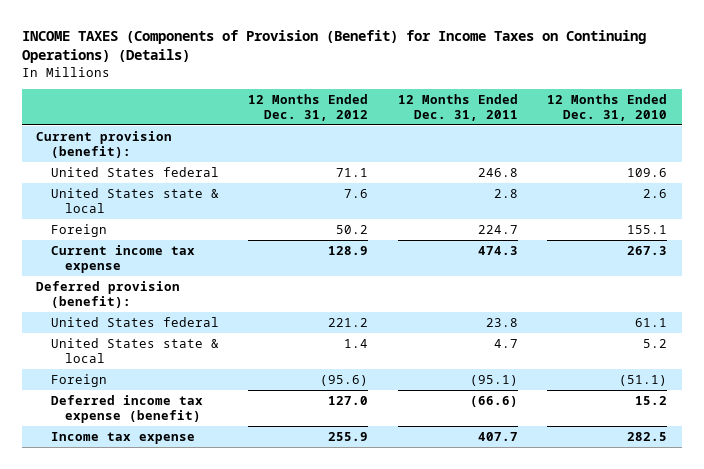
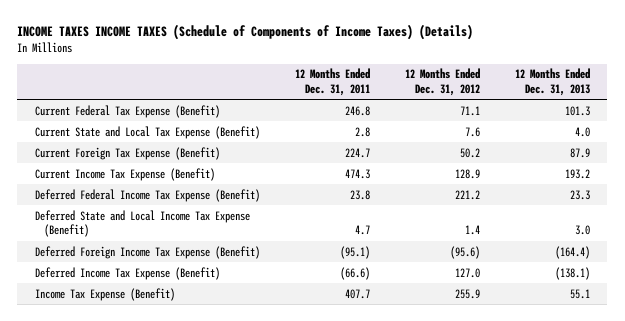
[21,29,646,63] INCOME TAXES (Components of Provision (Benefit) for Income Taxes on Continuing Operations) (Details) -> [17,23,474,40] INCOME TAXES INCOME TAXES (Schedule of Components of Income Taxes) (Details)
[547,94,668,121] 12 Months Ended Dec. 31, 2010 -> none
none -> [514,68,590,96] 12 Months Ended Dec. 31, 2013
[36,131,173,158] Current provision (benefit): -> none
[36,281,181,308] Deferred provision (benefit): -> none
[50,167,219,178] United States federal -> [34,104,220,118] Current Federal Tax Expense (Benefit)
[50,188,219,213] United States state & local -> [34,125,260,139] Current State and Local Tax Expense (Benefit)
[50,224,107,238] Foreign -> [34,146,220,160] Current Foreign Tax Expense (Benefit)
[50,245,195,273] Current income tax expense -> [34,167,215,181] Current Income Tax Expense (Benefit)
[50,317,219,328] United States federal -> [34,188,260,202] Deferred Federal Income Tax Expense (Benefit)
[50,338,219,363] United States state & local -> [34,209,250,238] Deferred State and Local Income Tax Expense (Benefit)
[50,374,107,388] Foreign -> [34,245,260,259] Deferred Foreign Income Tax Expense (Benefit)
[50,395,203,423] Deferred income tax expense (benefit) -> [34,266,220,280] Deferred Income Tax Expense (Benefit)
[50,432,195,445] Income tax expense -> [34,287,175,301] Income Tax Expense (Benefit)

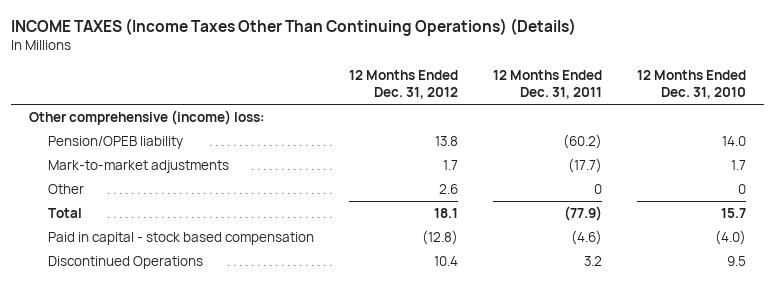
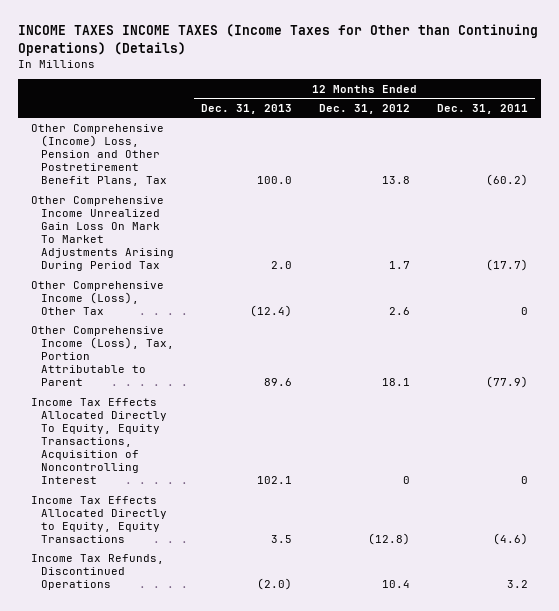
[11,18,577,37] INCOME TAXES (Income Taxes Other Than Continuing Operations) (Details) -> [17,24,538,56] INCOME TAXES INCOME TAXES (Income Taxes for Other than Continuing Operations) (Details)
[637,70,747,100] 12 Months Ended Dec. 31, 2010 -> none
none -> [201,103,293,114] Dec. 31, 2013
[28,109,265,125] Other comprehensive (income) loss: -> none
[48,135,184,149] Pension/OPEB liability -> [31,123,168,187] Other Comprehensive (Income) Loss, Pension and Other Postretirement Benefit Plans, Tax
[48,159,230,173] Mark-to-market adjustments -> [31,195,175,272] Other Comprehensive Income Unrealized Gain Loss On Mark To Market Adjustments Arising During Period Tax
[48,183,85,194] Other -> [31,280,165,315] Other Comprehensive Income (Loss), Other Tax
[48,207,83,218] Total -> [31,325,175,387] Other Comprehensive Income (Loss), Tax, Portion Attributable to Parent
none -> [31,397,168,485] Income Tax Effects Allocated Directly To Equity, Equity Transactions, Acquisition of Noncontrolling Interest
[48,231,315,245] Paid in capital - stock based compensation -> [31,495,168,543] Income Tax Effects Allocated Directly to Equity, Equity Transactions
[48,255,204,269] Discontinued Operations -> [31,553,165,590] Income Tax Refunds, Discontinued Operations

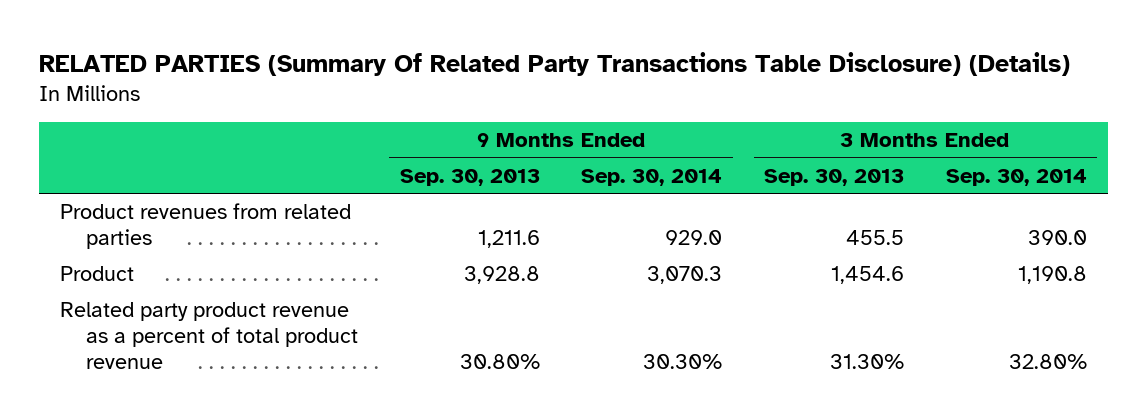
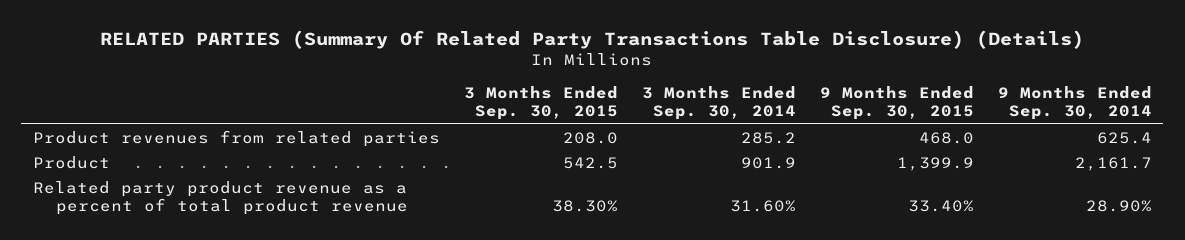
[399,168,540,186] Sep. 30, 2013 -> none
[764,168,905,186] Sep. 30, 2013 -> none
none -> [464,85,619,121] 3 Months Ended Sep. 30, 2015
none -> [819,85,974,121] 9 Months Ended Sep. 30, 2015
[665,230,723,246] 929.0 -> [1096,131,1152,144] 625.4
[1027,230,1087,246] 390.0 -> [740,131,796,144] 285.2
[647,266,723,285] 3,070.3 -> [1074,156,1152,171] 2,161.7
[1017,266,1087,285] 1,190.8 -> [740,156,796,169] 901.9
[643,354,723,370] 30.30% -> [1085,200,1152,213] 28.90%
[1008,354,1087,370] 32.80% -> [729,200,796,213] 31.60%

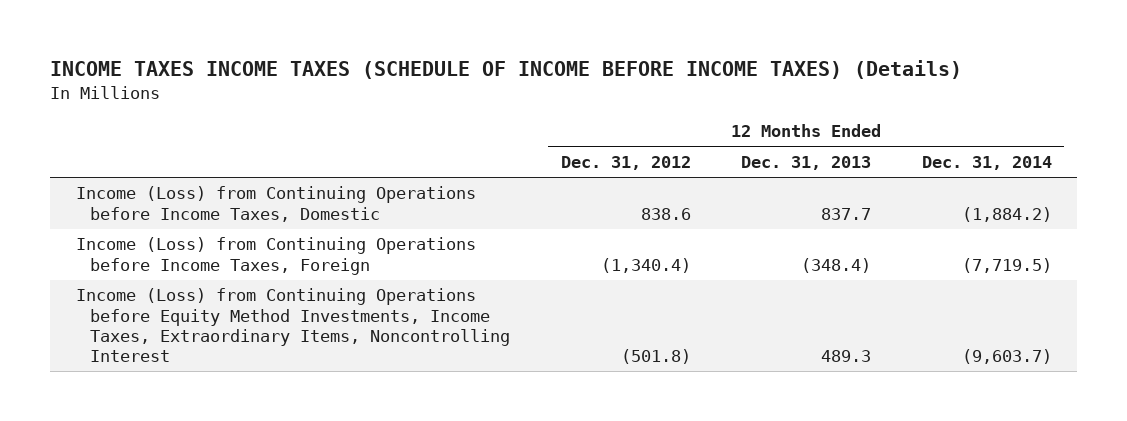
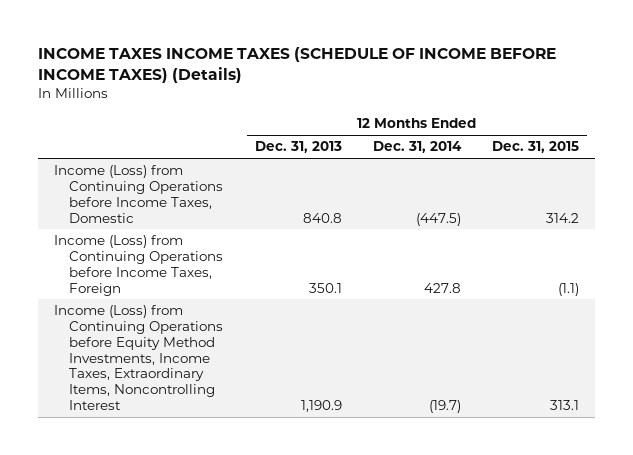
[560,156,691,171] Dec. 31, 2012 -> none
none -> [492,141,580,154] Dec. 31, 2015
[821,207,872,220] 837.7 -> [302,212,342,223] 840.8
[961,206,1052,222] (1,884.2) -> [415,212,461,226] (447.5)
[801,257,872,273] (348.4) -> [308,282,342,293] 350.1
[961,257,1052,273] (7,719.5) -> [423,282,461,293] 427.8
[821,350,872,363] 489.3 -> [300,399,342,412] 1,190.9
[961,349,1052,365] (9,603.7) -> [428,399,461,413] (19.7)

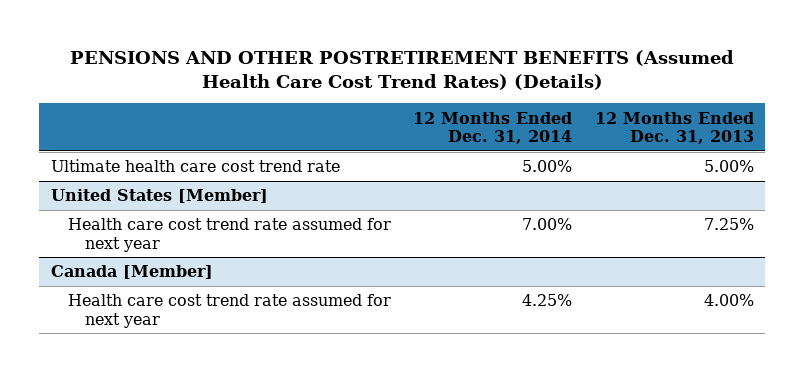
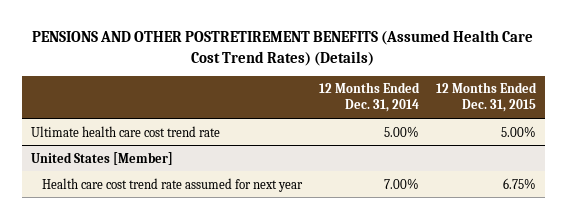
[594,111,754,144] 12 Months Ended Dec. 31, 2013 -> none
none -> [436,82,538,113] 12 Months Ended Dec. 31, 2015
[50,265,213,280] Canada [Member] -> none
[67,294,391,328] Health care cost trend rate assumed for next year -> none

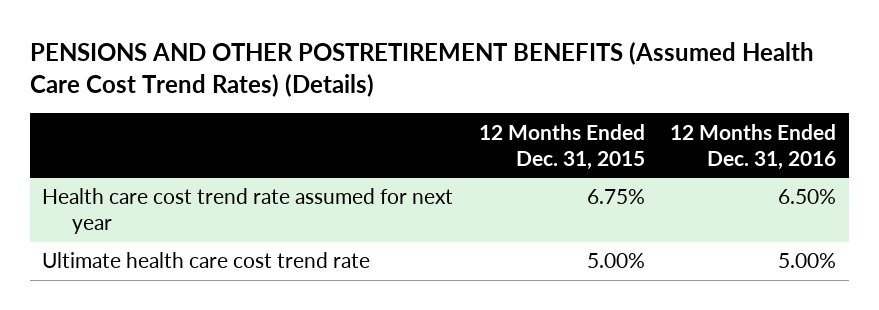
[319,82,421,113] 12 Months Ended Dec. 31, 2014 -> none
none -> [670,123,837,170] 12 Months Ended Dec. 31, 2016
[30,151,173,165] United States [Member] -> none
[30,125,220,137] Ultimate health care cost trend rate -> [42,252,371,269] Ultimate health care cost trend rate

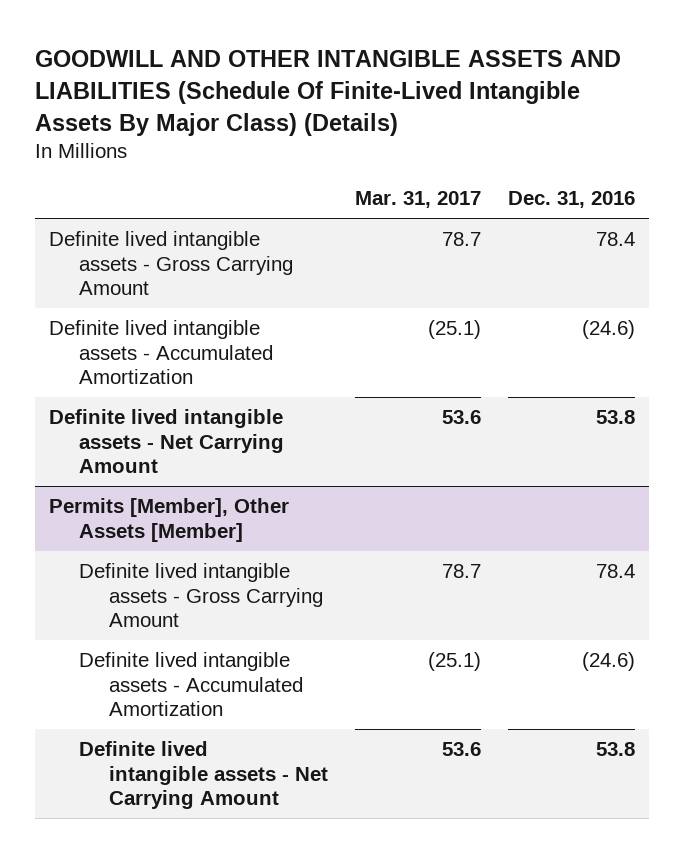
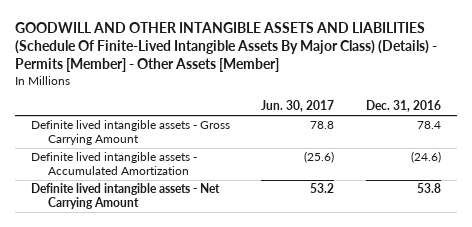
[35,50,622,136] GOODWILL AND OTHER INTANGIBLE ASSETS AND LIABILITIES (Schedule Of Finite-Lived Intangible Assets By Major Class) (Details) -> [14,22,437,73] GOODWILL AND OTHER INTANGIBLE ASSETS AND LIABILITIES (Schedule Of Finite-Lived Intangible Assets By Major Class) (Details) - Permits [Member] - Other Assets [Member]
[355,191,482,209] Mar. 31, 2017 -> none
none -> [261,100,335,113] Jun. 30, 2017
[49,497,290,542] Permits [Member], Other Assets [Member] -> none
[78,562,323,628] Definite lived intangible assets - Gross Carrying Amount -> none
[78,651,303,717] Definite lived intangible assets - Accumulated Amortization -> none
[78,740,328,810] Definite lived intangible assets - Net Carrying Amount -> none

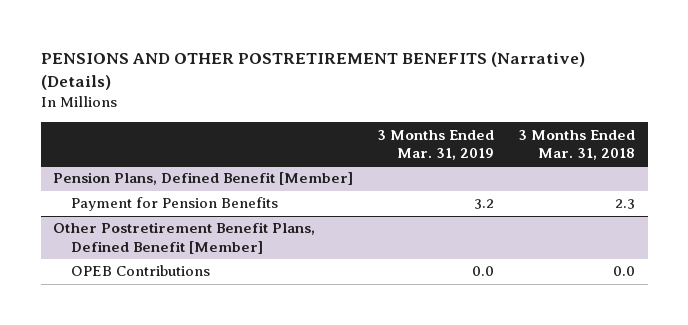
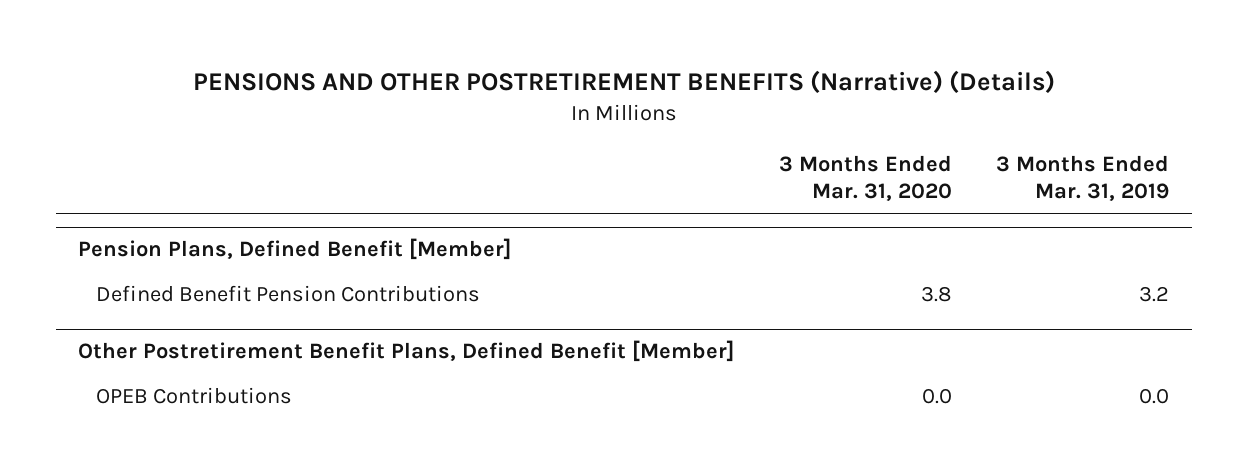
[518,129,636,160] 3 Months Ended Mar. 31, 2018 -> none
none -> [778,154,952,201] 3 Months Ended Mar. 31, 2020
[71,197,279,212] Payment for Pension Benefits -> [95,284,480,302] Defined Benefit Pension Contributions

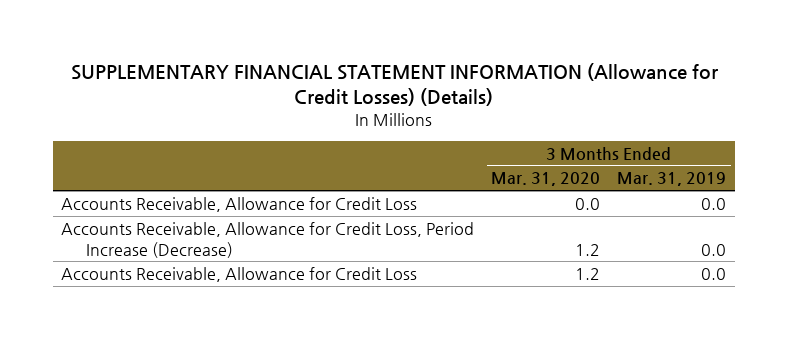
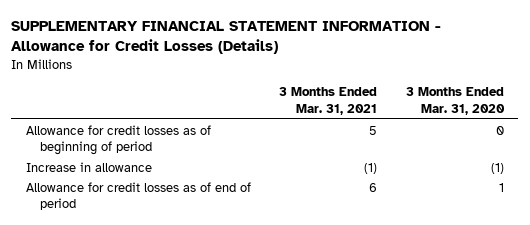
[70,62,718,106] SUPPLEMENTARY FINANCIAL STATEMENT INFORMATION (Allowance for Credit Losses) (Details) -> [11,21,442,55] SUPPLEMENTARY FINANCIAL STATEMENT INFORMATION - Allowance for Credit Losses (Details)
[617,172,727,187] Mar. 31, 2019 -> none
none -> [279,87,378,116] 3 Months Ended Mar. 31, 2021
[61,196,418,212] Accounts Receivable, Allowance for Credit Loss -> [25,124,211,156] Allowance for credit losses as of beginning of period
[575,197,601,210] 0.0 -> [496,125,505,135] 0
[61,221,475,258] Accounts Receivable, Allowance for Credit Loss, Period Increase (Decrease) -> [25,161,152,172] Increase in allowance
[575,243,601,256] 1.2 -> [491,162,505,174] (1)
[61,266,418,282] Accounts Receivable, Allowance for Credit Loss -> [25,181,251,211] Allowance for credit losses as of end of period
[575,267,601,280] 1.2 -> [499,182,505,192] 1

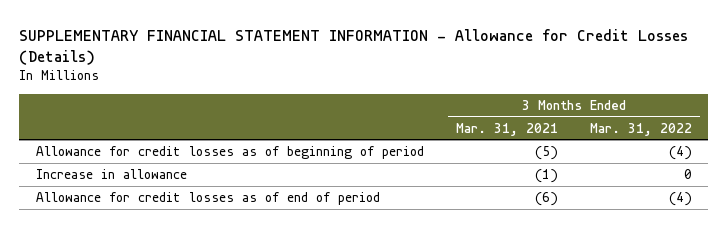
[406,87,506,116] 3 Months Ended Mar. 31, 2020 -> none
none -> [590,122,693,136] Mar. 31, 2022
[369,125,378,135] 5 -> [534,146,558,161] (5)
[369,182,378,192] 6 -> [534,192,558,207] (6)

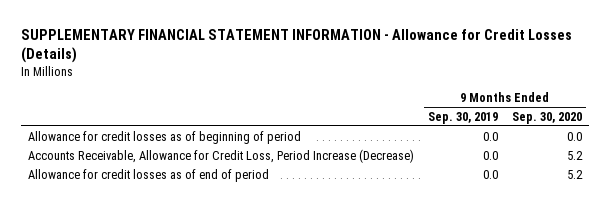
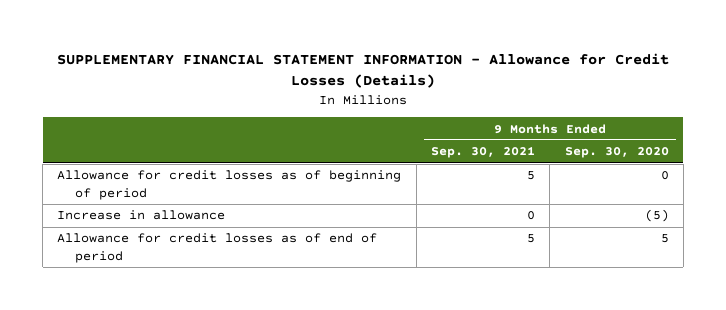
[427,111,498,124] Sep. 30, 2019 -> none
none -> [430,146,535,159] Sep. 30, 2021
[567,131,583,141] 0.0 -> [660,171,669,181] 0
[27,148,414,163] Accounts Receivable, Allowance for Credit Loss, Period Increase (Decrease) -> [57,210,226,221] Increase in allowance
[567,150,584,160] 5.2 -> [644,209,669,223] (5)
[567,169,584,179] 5.2 -> [660,234,669,244] 5

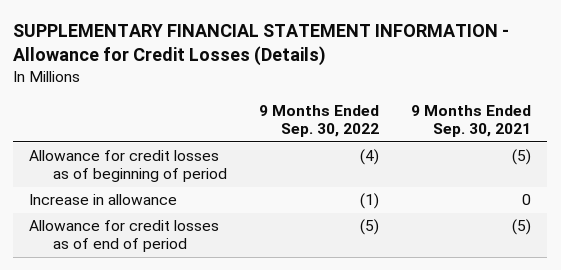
[564,147,669,159] Sep. 30, 2020 -> none
none -> [259,105,380,138] 9 Months Ended Sep. 30, 2022
[526,171,535,181] 5 -> [512,149,532,166] (5)
[526,234,535,244] 5 -> [512,219,532,236] (5)

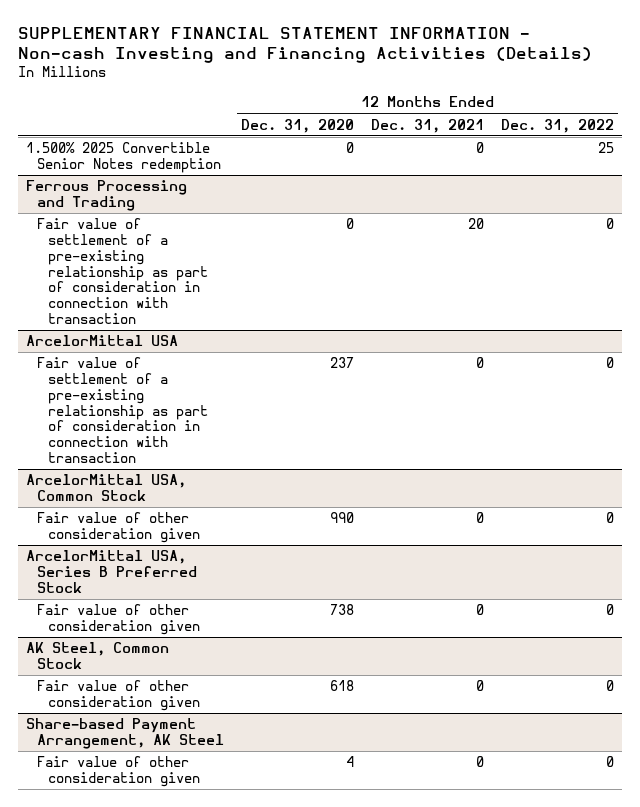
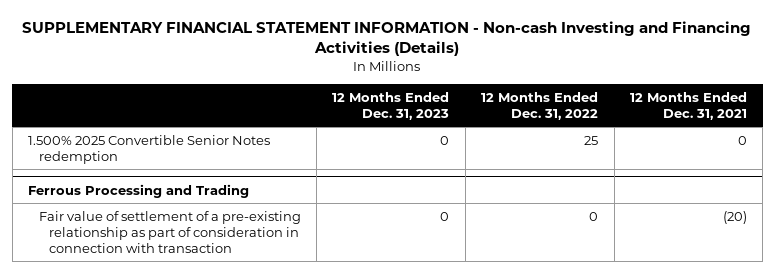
[241,118,355,133] Dec. 31, 2020 -> none
none -> [332,91,450,120] 12 Months Ended Dec. 31, 2023
[26,335,179,347] ArcelorMittal USA -> none
[37,357,209,463] Fair value of settlement of a pre-existing relationship as part of consideration in connection with transaction -> none
[26,474,187,502] ArcelorMittal USA, Common Stock -> none
[37,512,201,544] Fair value of other consideration given -> none
[26,550,198,593] ArcelorMittal USA, Series B Preferred Stock -> none
[37,604,201,636] Fair value of other consideration given -> none
[26,642,170,670] AK Steel, Common Stock -> none
[37,680,201,712] Fair value of other consideration given -> none
[26,718,225,750] Share-based Payment Arrangement, AK Steel -> none
[37,756,201,788] Fair value of other consideration given -> none
[468,218,485,230] 20 -> [723,210,748,224] (20)

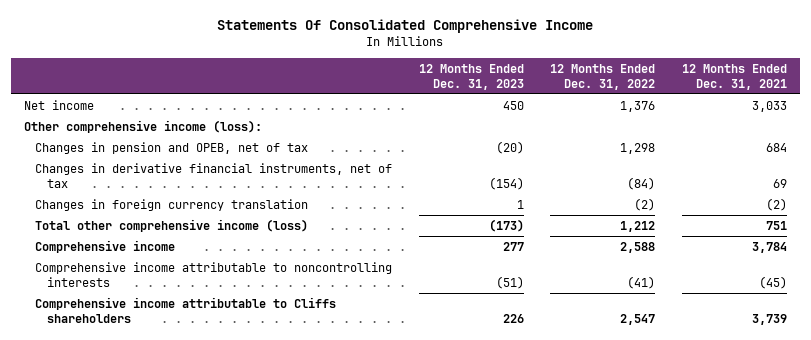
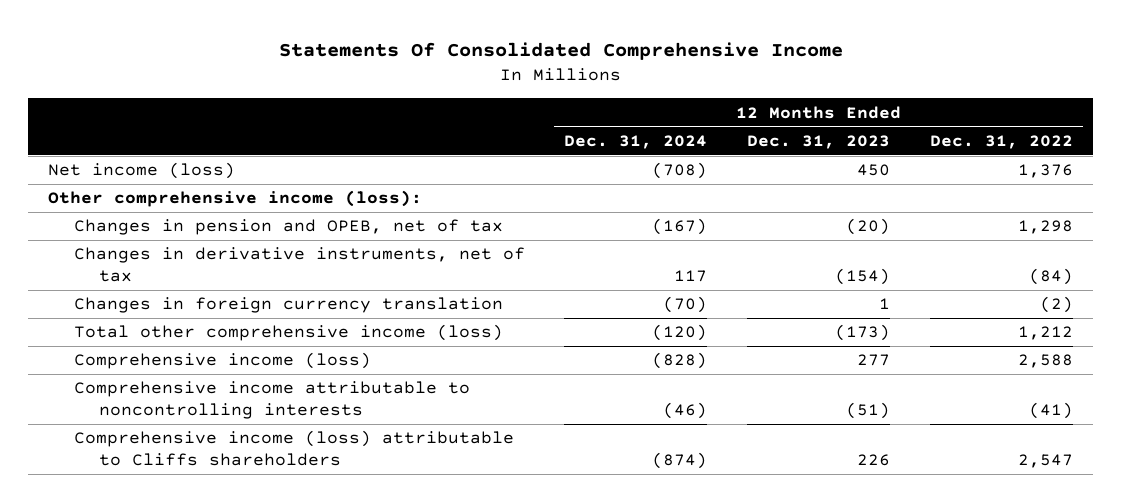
[681,63,787,90] 12 Months Ended Dec. 31, 2021 -> none
none -> [564,135,708,150] Dec. 31, 2024
[24,99,95,110] Net income -> [48,162,236,180] Net income (loss)
[35,162,393,189] Changes in derivative financial instruments, net of tax -> [73,247,525,283] Changes in derivative instruments, net of tax
[35,239,176,253] Comprehensive income -> [73,352,371,370] Comprehensive income (loss)
[35,296,337,324] Comprehensive income attributable to Cliffs shareholders -> [73,430,514,467] Comprehensive income (loss) attributable to Cliffs shareholders

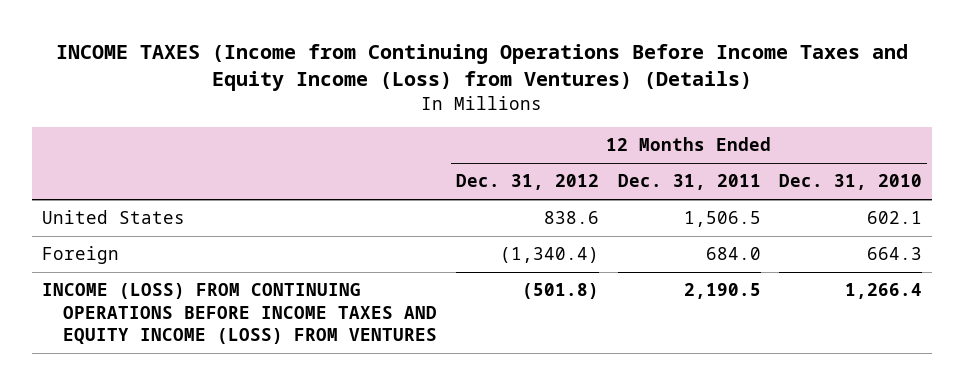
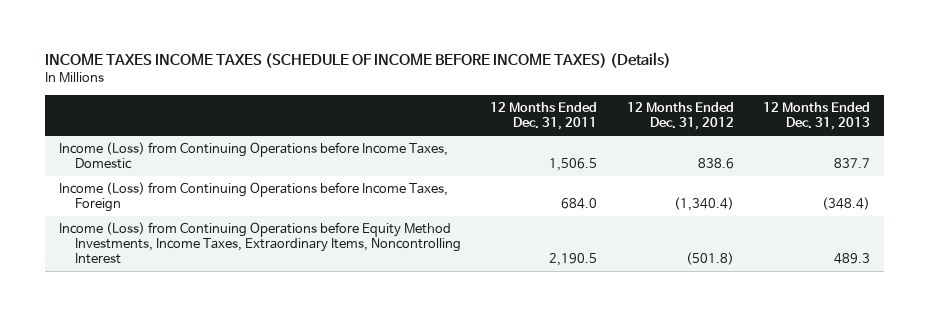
[56,44,909,92] INCOME TAXES (Income from Continuing Operations Before Income Taxes and Equity Income (Loss) from Ventures) (Details) -> [44,51,671,68] INCOME TAXES INCOME TAXES (SCHEDULE OF INCOME BEFORE INCOME TAXES) (Details)
[779,174,923,191] Dec. 31, 2010 -> none
none -> [762,102,870,131] 12 Months Ended Dec. 31, 2013
[41,210,185,225] United States -> [59,142,449,170] Income (Loss) from Continuing Operations before Income Taxes, Domestic
[41,246,119,265] Foreign -> [59,182,449,213] Income (Loss) from Continuing Operations before Income Taxes, Foreign
[41,283,438,344] INCOME (LOSS) FROM CONTINUING OPERATIONS BEFORE INCOME TAXES AND EQUITY INCOME (LOSS) FROM VENTURES -> [59,222,462,265] Income (Loss) from Continuing Operations before Equity Method Investments, Income Taxes, Extraordinary Items, Noncontrolling Interest

